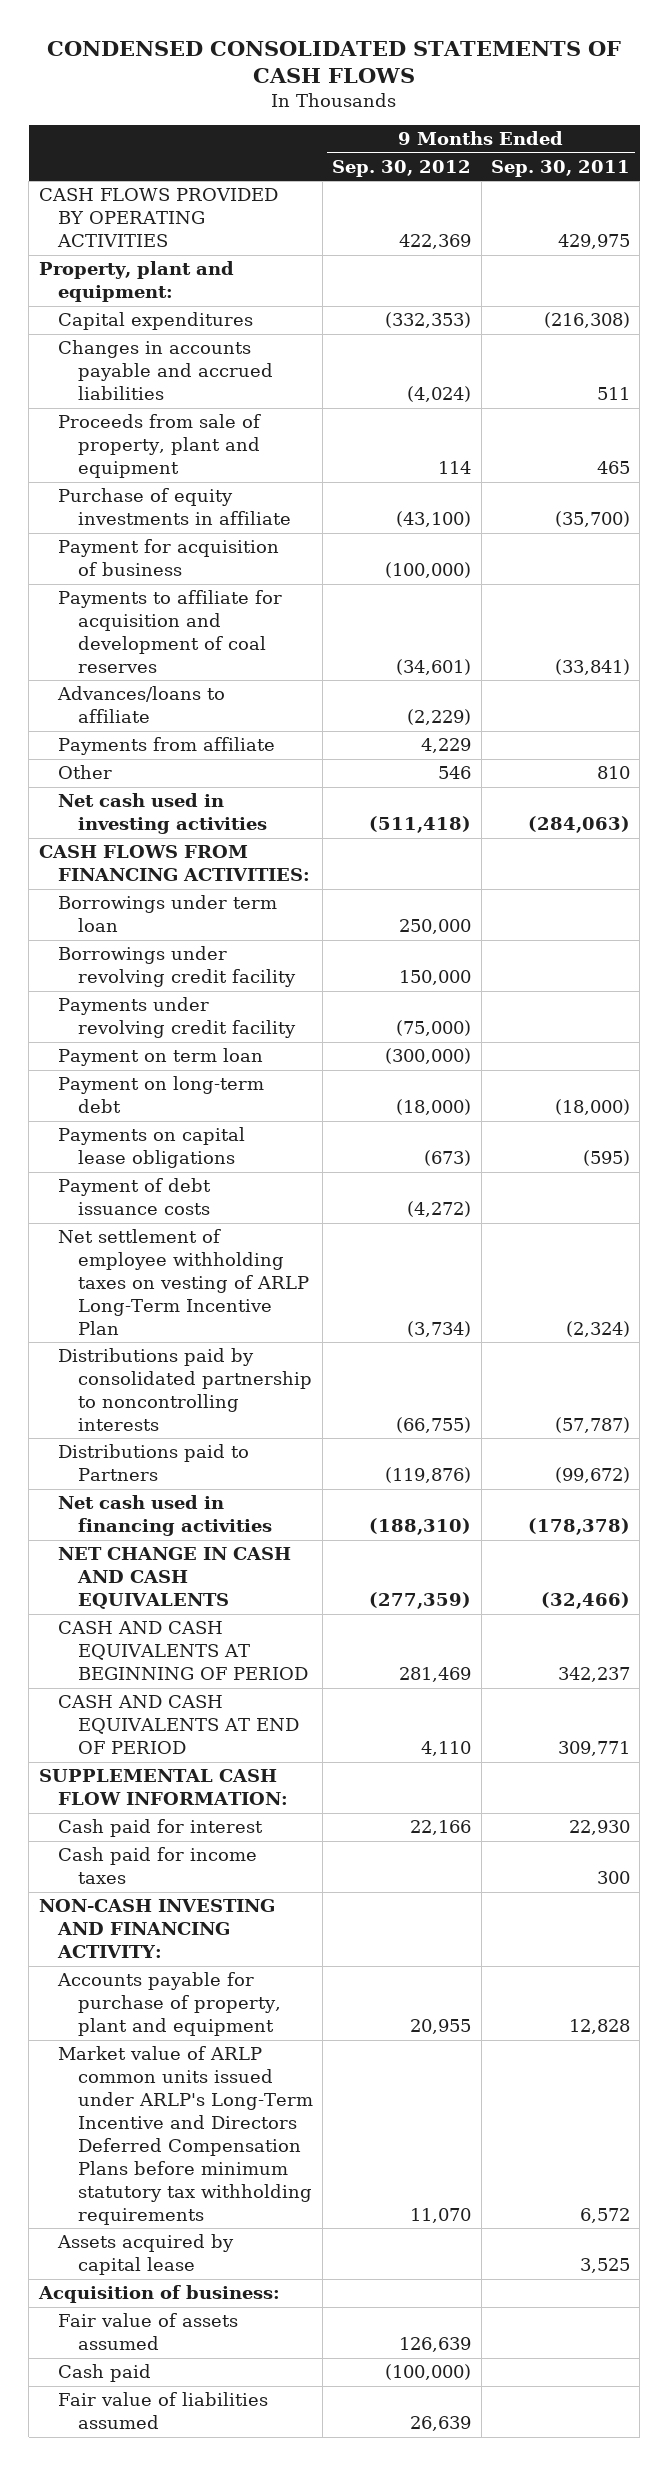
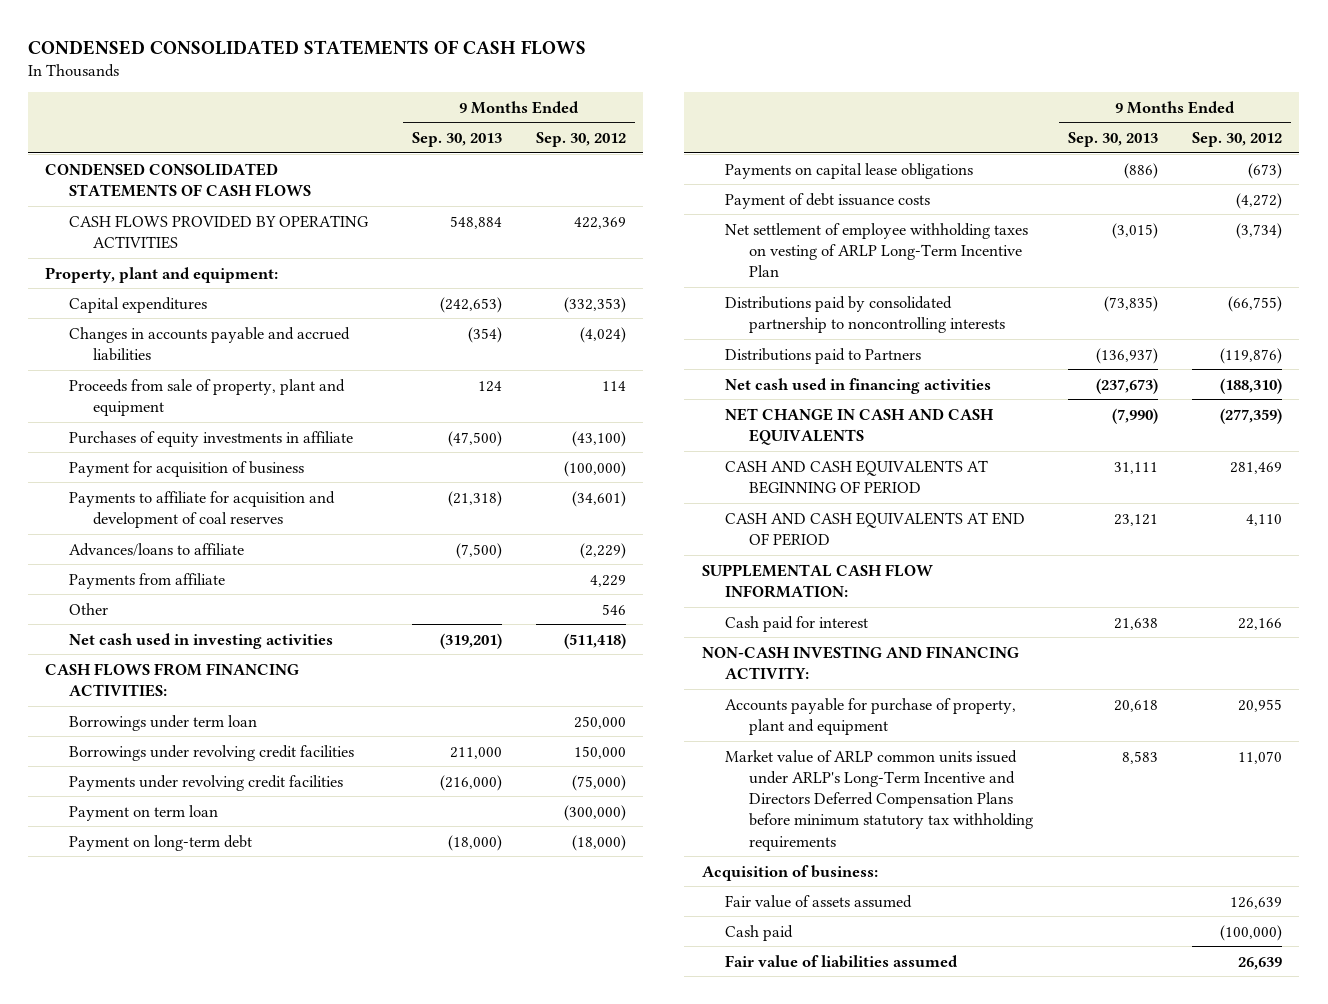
[491,160,631,178] Sep. 30, 2011 -> none
none -> [411,132,502,148] Sep. 30, 2013
none -> [45,162,312,197] CONDENSED CONSOLIDATED STATEMENTS OF CASH FLOWS
[58,488,291,526] Purchase of equity investments in affiliate -> [69,430,354,447] Purchases of equity investments in affiliate
[58,946,296,988] Borrowings under revolving credit facility -> [69,744,355,761] Borrowings under revolving credit facilities
[58,997,296,1039] Payments under revolving credit facility -> [69,774,344,791] Payments under revolving credit facilities
[58,1847,258,1885] Cash paid for income taxes -> none
[57,2234,235,2276] Assets acquired by capital lease -> none

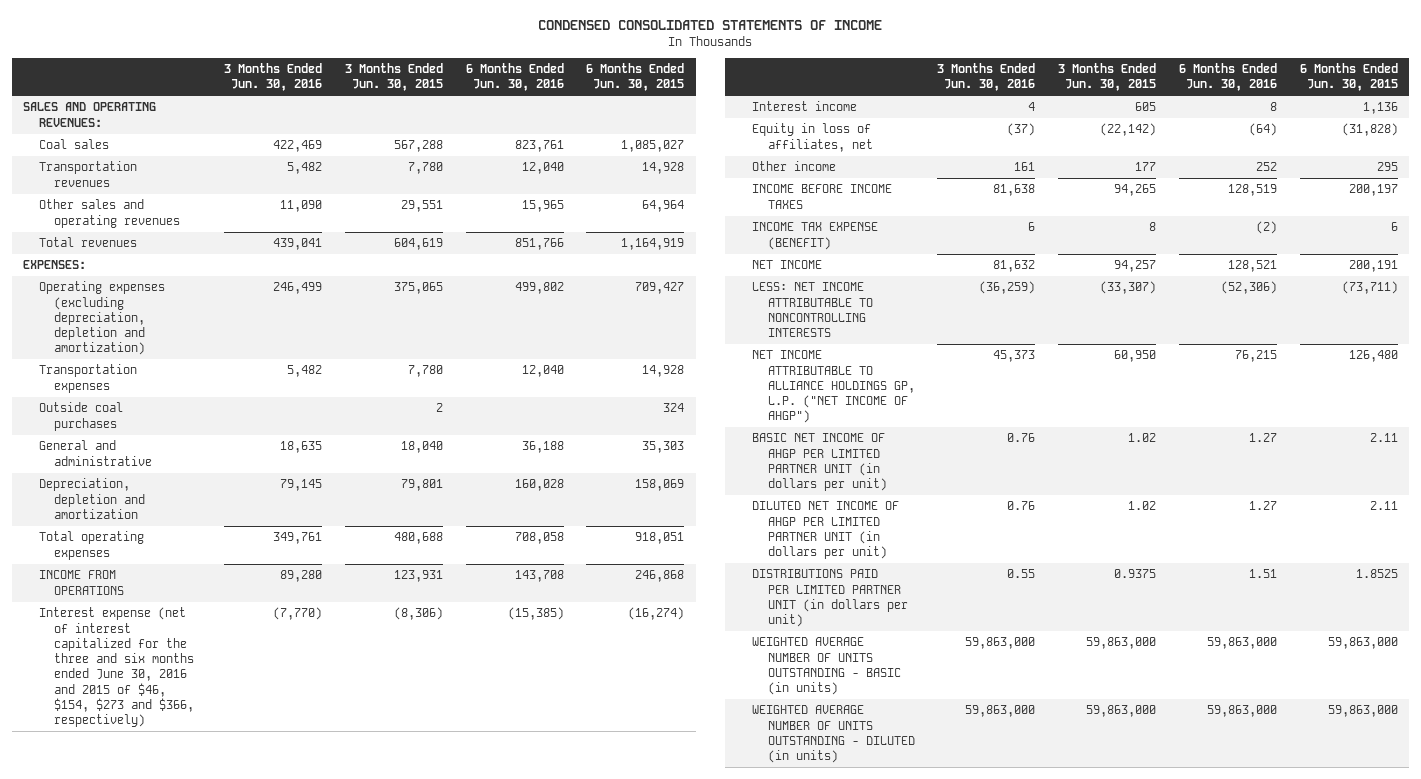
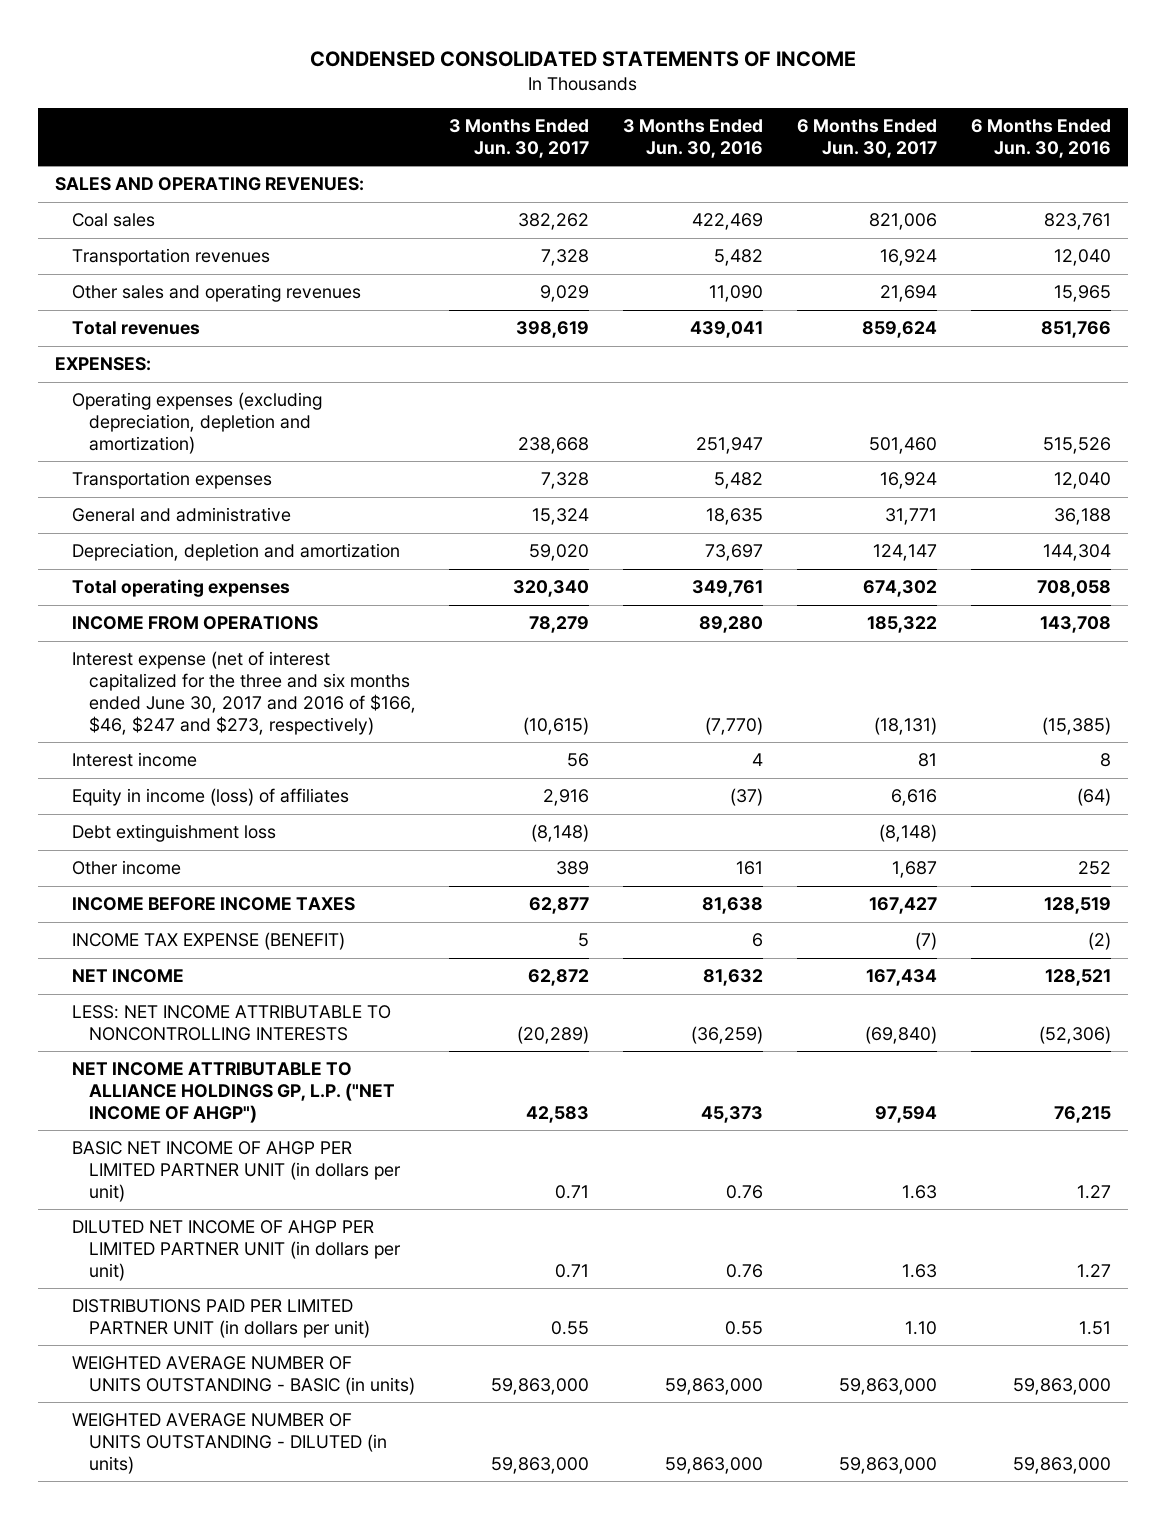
[344,63,443,92] 3 Months Ended Jun. 30, 2015 -> none
[586,63,685,92] 6 Months Ended Jun. 30, 2015 -> none
none -> [449,118,590,158] 3 Months Ended Jun. 30, 2017
none -> [796,118,937,158] 6 Months Ended Jun. 30, 2017
[273,282,323,295] 246,499 -> [696,436,764,454] 251,947
[514,282,564,295] 499,802 -> [1042,436,1111,454] 515,526
[38,402,123,431] Outside coal purchases -> none
[280,479,323,492] 79,145 -> [705,544,764,562] 73,697
[514,479,564,492] 160,028 -> [1042,544,1111,562] 144,304
[38,607,195,728] Interest expense (net of interest capitalized for the three and six months ended June 30, 2016 and 2015 of $46, $154, $273 and $366, respectively) -> [71,651,416,735] Interest expense (net of interest capitalized for the three and six months ended June 30, 2017 and 2016 of $166, $46, $247 and $273, respectively)
[752,123,873,152] Equity in loss of affiliates, net -> [71,788,349,807] Equity in income (loss) of affiliates
none -> [71,824,276,843] Debt extinguishment loss

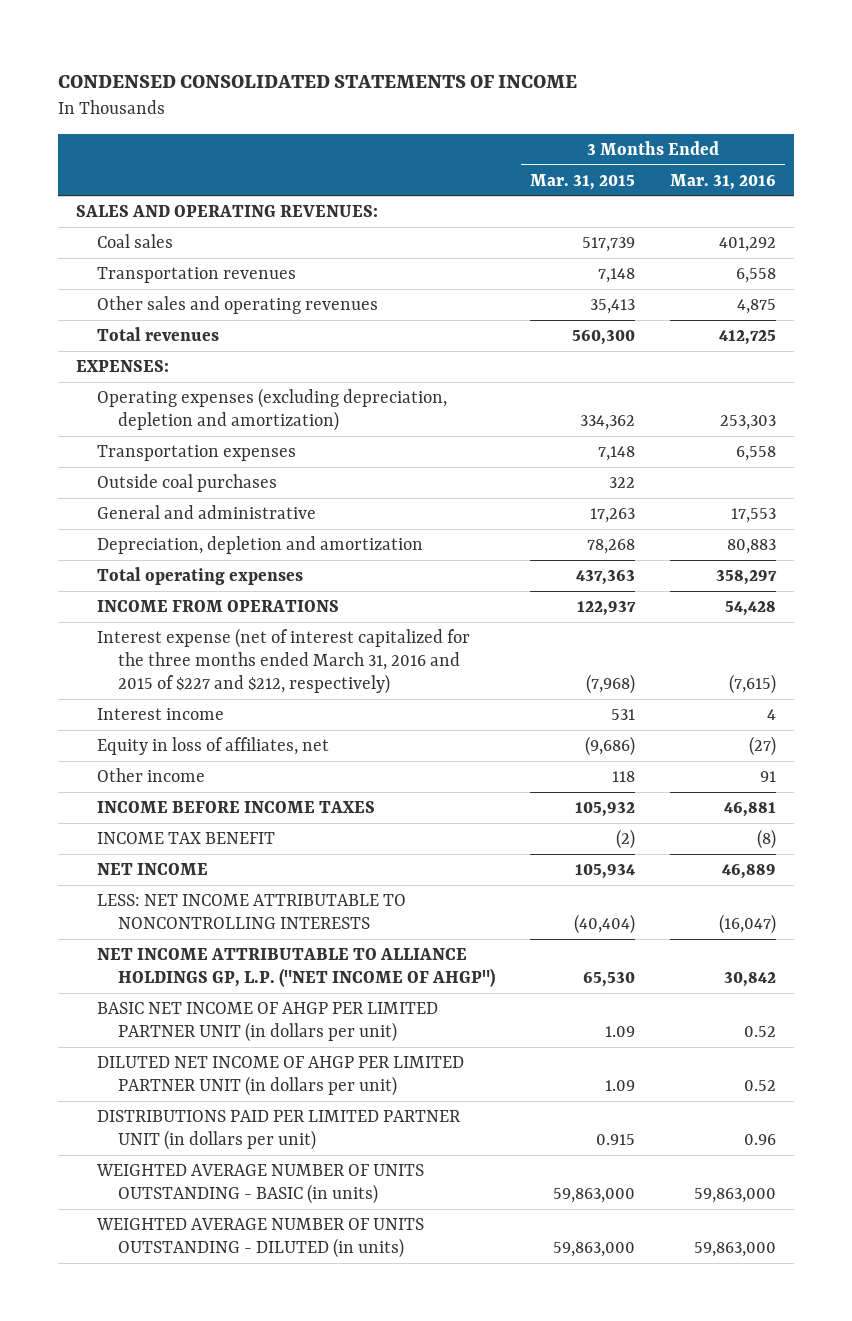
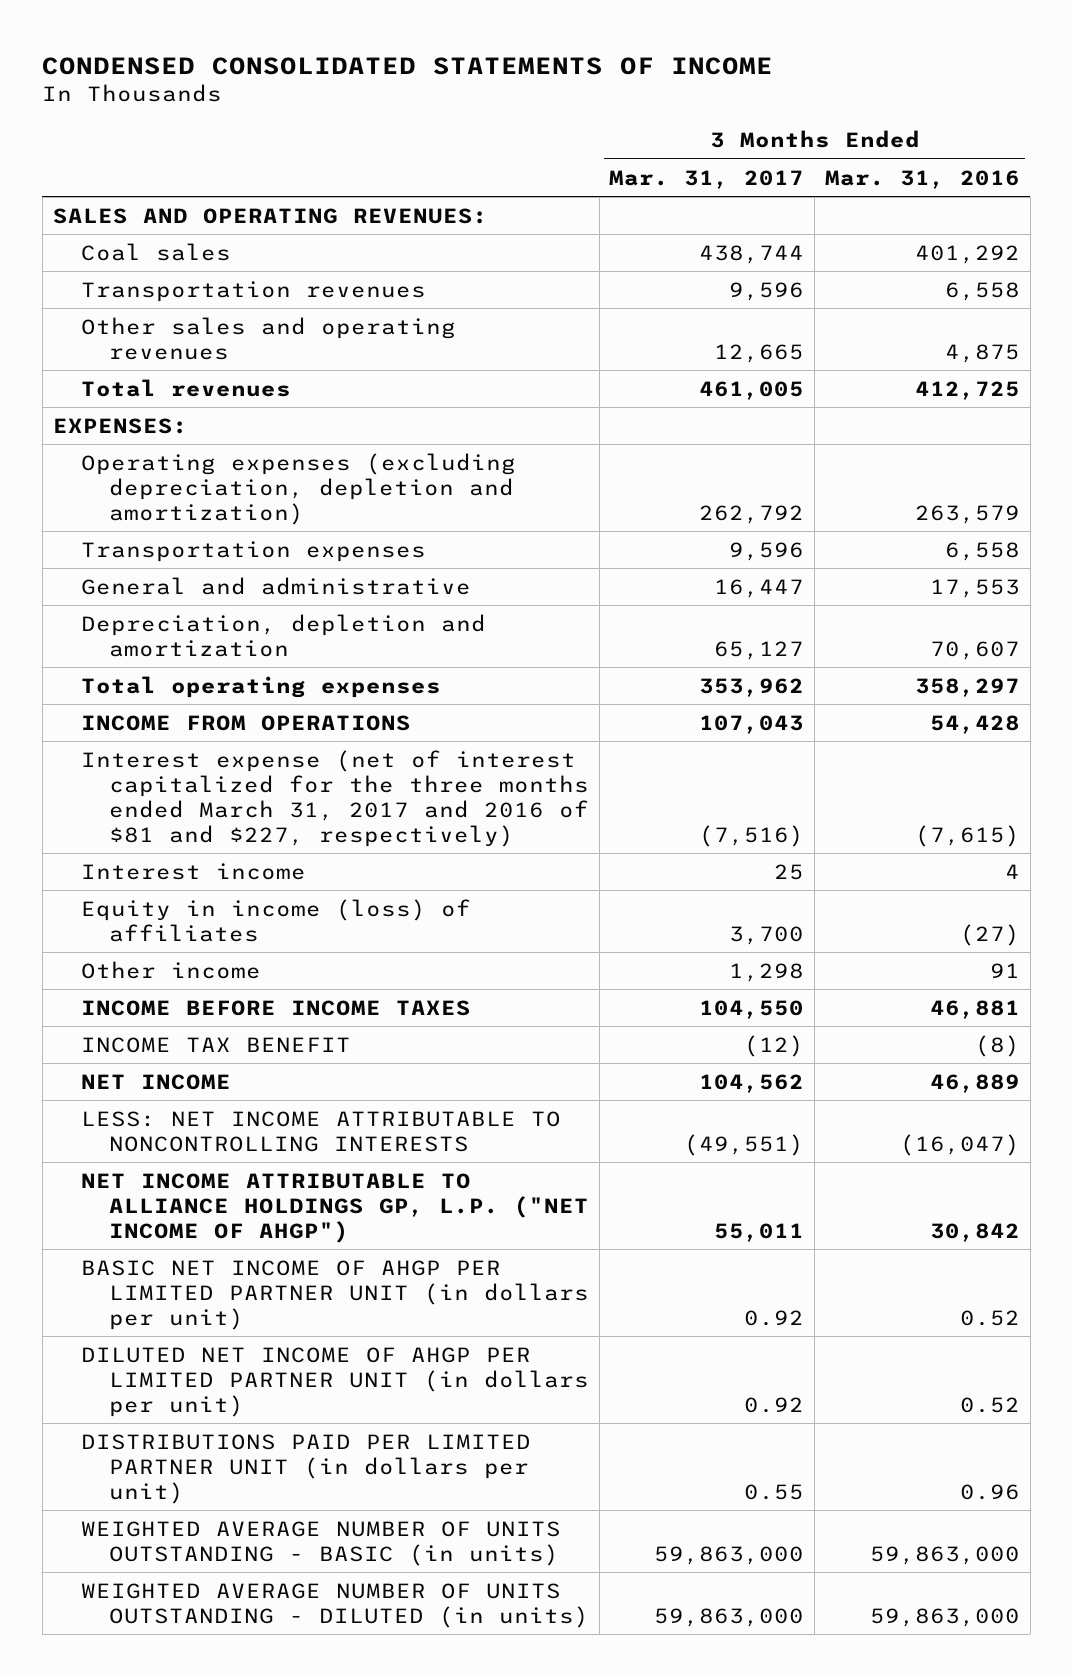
[529,173,635,190] Mar. 31, 2015 -> none
none -> [609,169,805,189] Mar. 31, 2017
[720,414,777,430] 253,303 -> [914,504,1020,524] 263,579
[96,473,277,492] Outside coal purchases -> none
[727,538,777,554] 80,883 -> [929,640,1020,660] 70,607
[96,627,470,694] Interest expense (net of interest capitalized for the three months ended March 31, 2016 and 2015 of $227 and $212, respectively) -> [80,749,589,847] Interest expense (net of interest capitalized for the three months ended March 31, 2017 and 2016 of $81 and $227, respectively)
[96,736,329,755] Equity in loss of affiliates, net -> [80,898,471,942] Equity in income (loss) of affiliates

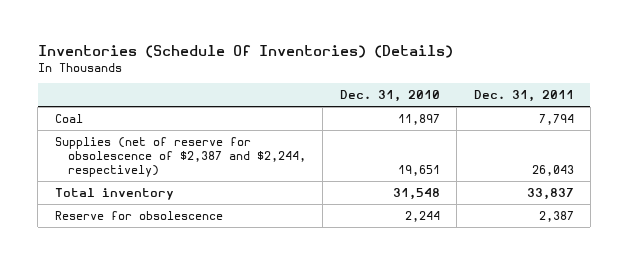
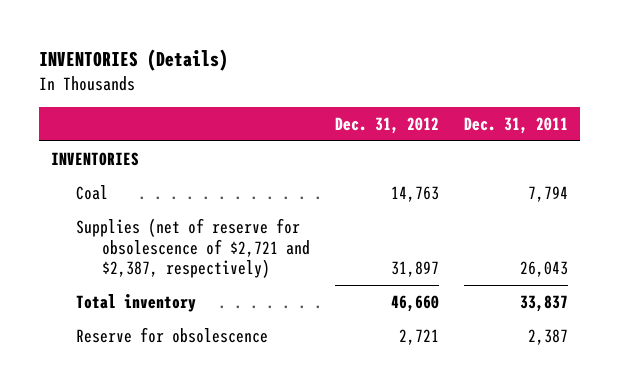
[37,44,453,58] Inventories (Schedule Of Inventories) (Details) -> [38,48,228,71] INVENTORIES (Details)
[339,90,440,103] Dec. 31, 2010 -> none
none -> [334,117,439,135] Dec. 31, 2012
none -> [51,151,140,166] INVENTORIES
[54,136,306,178] Supplies (net of reserve for obsolescence of $2,387 and $2,244, respectively) -> [76,217,310,279] Supplies (net of reserve for obsolescence of $2,721 and $2,387, respectively)

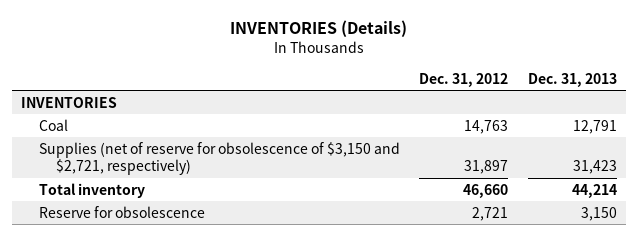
[463,117,568,135] Dec. 31, 2011 -> none
none -> [527,72,617,87] Dec. 31, 2013
[76,217,310,279] Supplies (net of reserve for obsolescence of $2,721 and $2,387, respectively) -> [38,141,400,176] Supplies (net of reserve for obsolescence of $3,150 and $2,721, respectively)

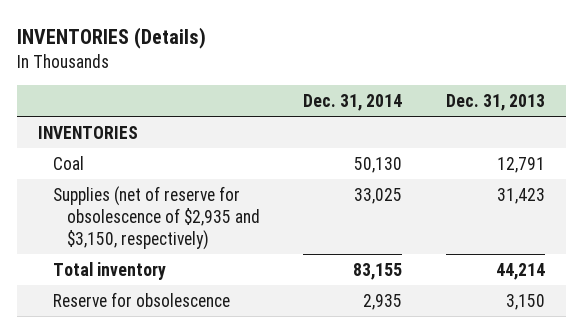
[419,72,509,87] Dec. 31, 2012 -> none
none -> [303,93,403,111] Dec. 31, 2014
[38,141,400,176] Supplies (net of reserve for obsolescence of $3,150 and $2,721, respectively) -> [52,185,261,250] Supplies (net of reserve for obsolescence of $2,935 and $3,150, respectively)

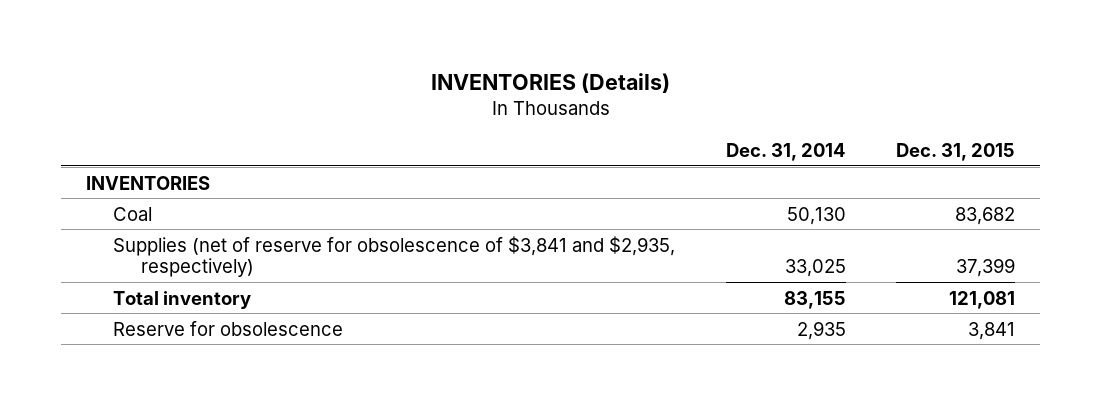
[445,93,545,111] Dec. 31, 2013 -> none
none -> [895,142,1015,161] Dec. 31, 2015
[52,185,261,250] Supplies (net of reserve for obsolescence of $2,935 and $3,150, respectively) -> [113,235,676,278] Supplies (net of reserve for obsolescence of $3,841 and $2,935, respectively)

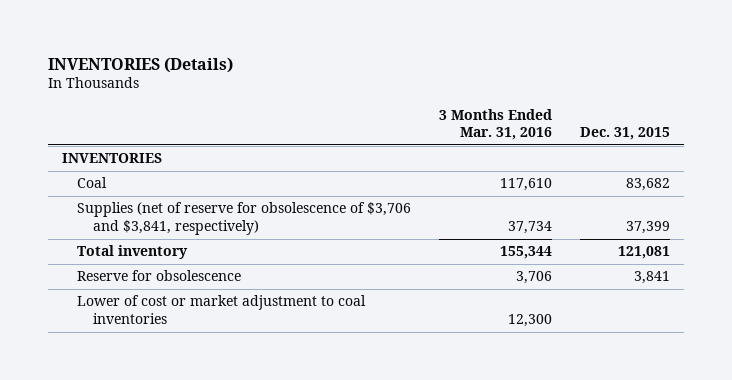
[725,142,846,161] Dec. 31, 2014 -> none
none -> [439,108,553,141] 3 Months Ended Mar. 31, 2016
[113,235,676,278] Supplies (net of reserve for obsolescence of $3,841 and $2,935, respectively) -> [77,202,412,236] Supplies (net of reserve for obsolescence of $3,706 and $3,841, respectively)
none -> [77,295,367,325] Lower of cost or market adjustment to coal inventories

